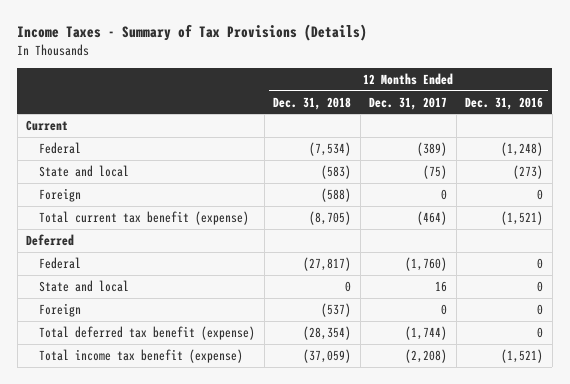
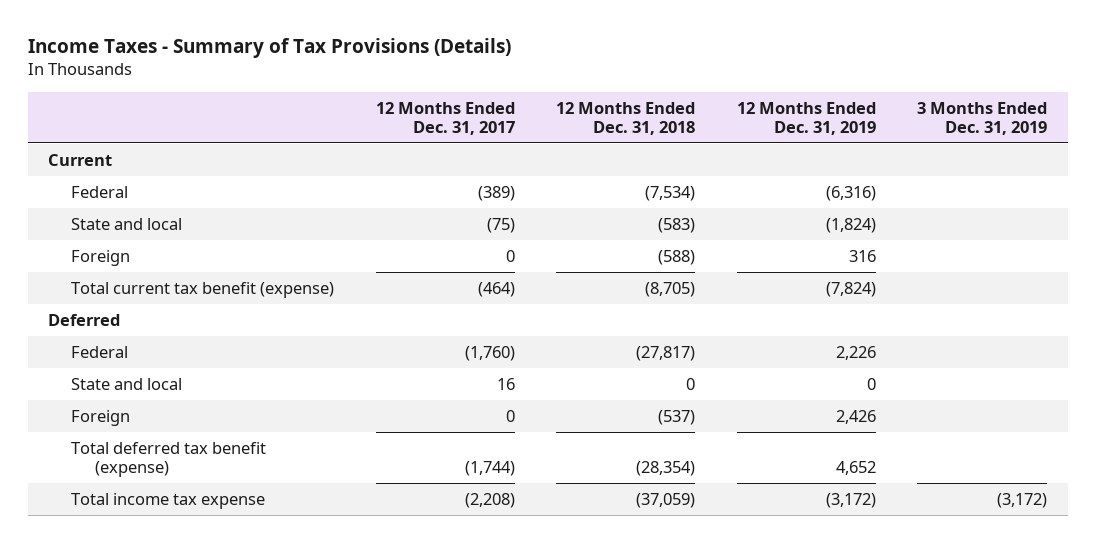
[465,96,544,110] Dec. 31, 2016 -> none
none -> [736,101,876,135] 12 Months Ended Dec. 31, 2019
none -> [917,101,1048,135] 3 Months Ended Dec. 31, 2019
[39,348,244,363] Total income tax benefit (expense) -> [71,492,266,509] Total income tax expense

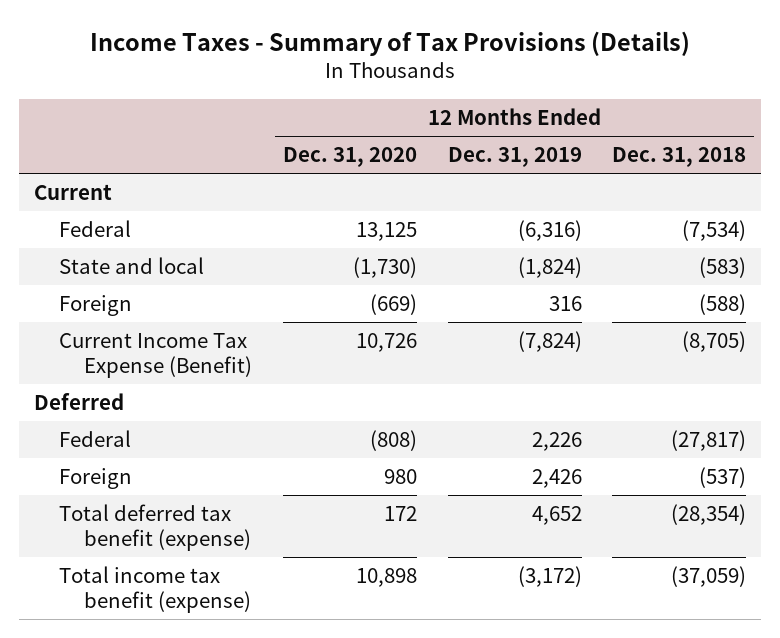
[375,101,515,135] 12 Months Ended Dec. 31, 2017 -> none
[917,101,1048,135] 3 Months Ended Dec. 31, 2019 -> none
none -> [282,147,417,168] Dec. 31, 2020
[71,281,335,298] Total current tax benefit (expense) -> [59,333,253,379] Current Income Tax Expense (Benefit)
[71,377,183,390] State and local -> none
[71,492,266,509] Total income tax expense -> [59,566,252,614] Total income tax benefit (expense)

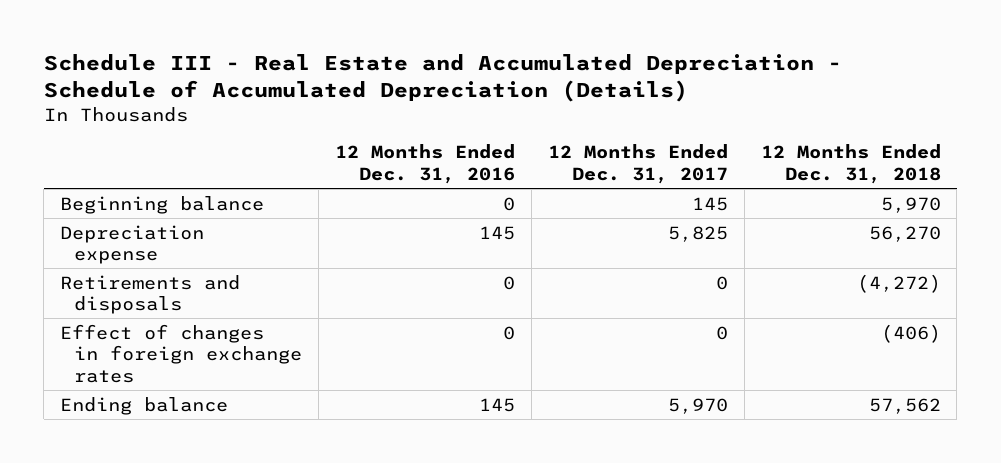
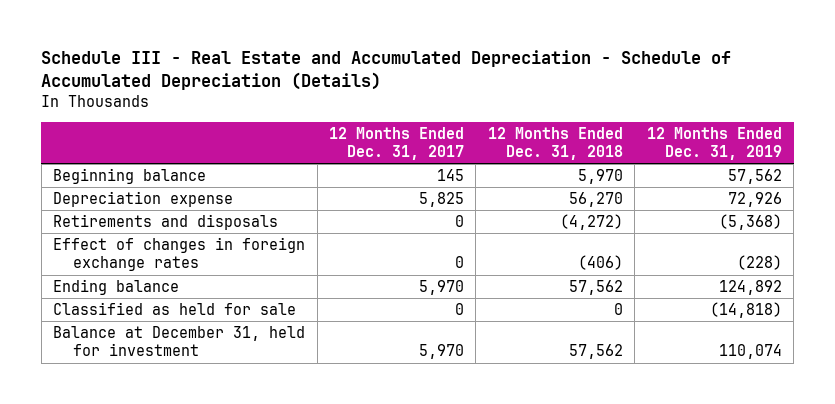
[334,144,515,184] 12 Months Ended Dec. 31, 2016 -> none
none -> [646,126,782,161] 12 Months Ended Dec. 31, 2019
none -> [53,302,297,316] Classified as held for sale
none -> [53,326,306,357] Balance at December 31, held for investment

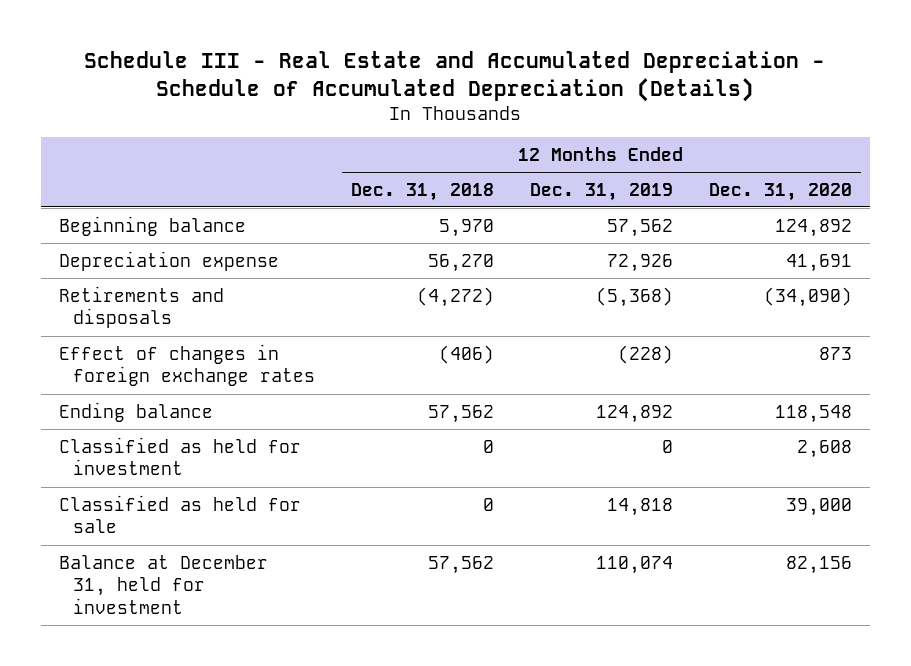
[329,126,465,161] 12 Months Ended Dec. 31, 2017 -> none
none -> [708,182,852,201] Dec. 31, 2020
none -> [58,436,301,476] Classified as held for investment
[709,302,782,319] (14,818) -> [606,497,673,516] 14,818

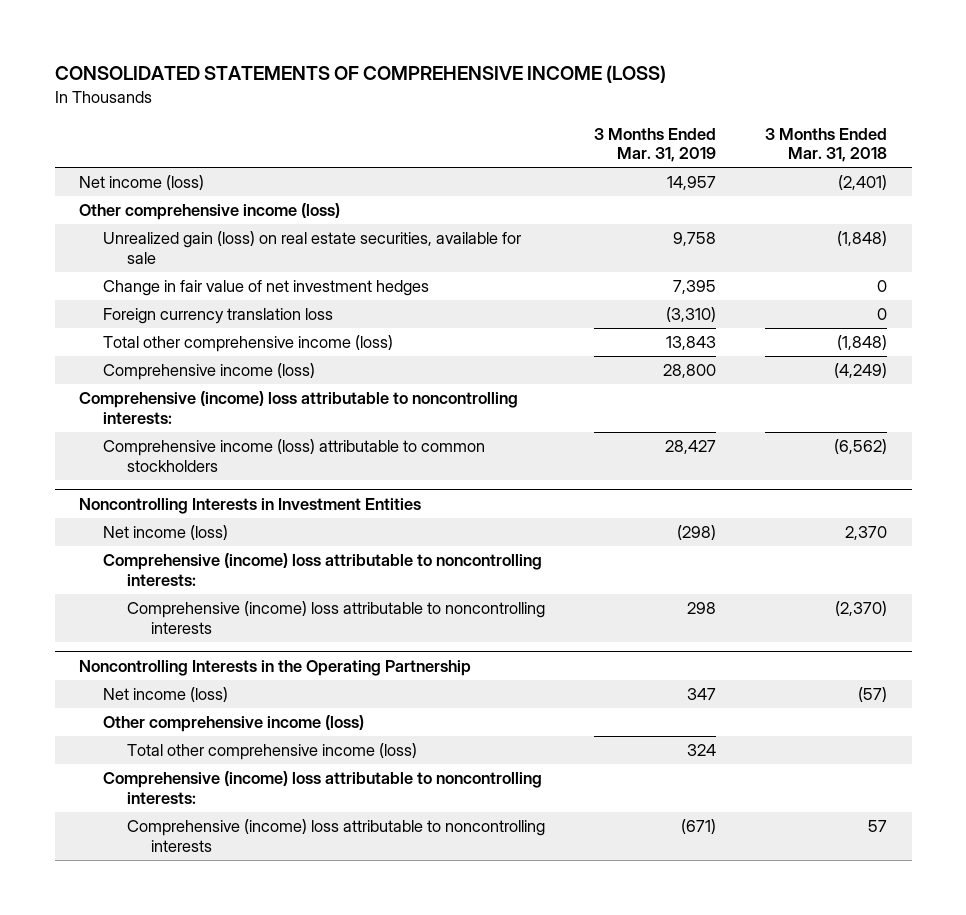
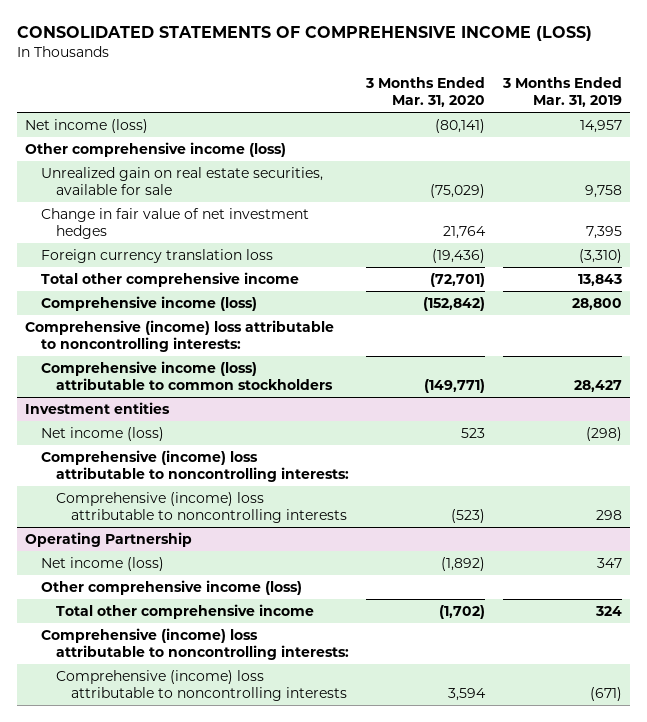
[765,127,888,163] 3 Months Ended Mar. 31, 2018 -> none
none -> [365,76,486,108] 3 Months Ended Mar. 31, 2020
[103,231,522,264] Unrealized gain (loss) on real estate securities, available for sale -> [40,166,323,196] Unrealized gain on real estate securities, available for sale
[103,335,394,353] Total other comprehensive income (loss) -> [40,271,299,287] Total other comprehensive income
[79,497,422,514] Noncontrolling Interests in Investment Entities -> [25,401,171,414] Investment entities
[79,659,472,676] Noncontrolling Interests in the Operating Partnership -> [25,531,193,547] Operating Partnership
[127,743,418,761] Total other comprehensive income (loss) -> [55,603,314,619] Total other comprehensive income

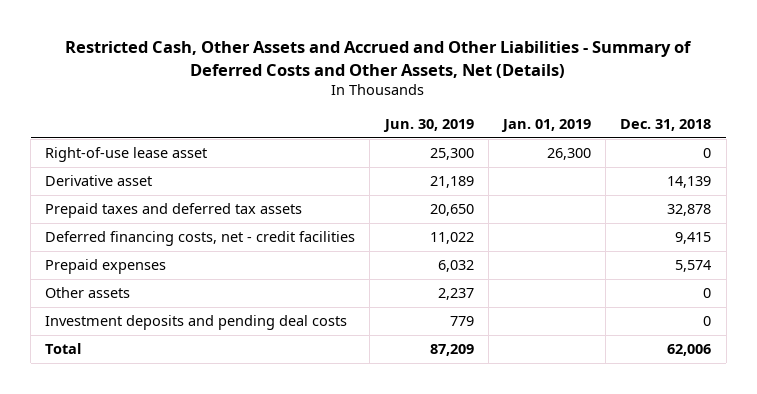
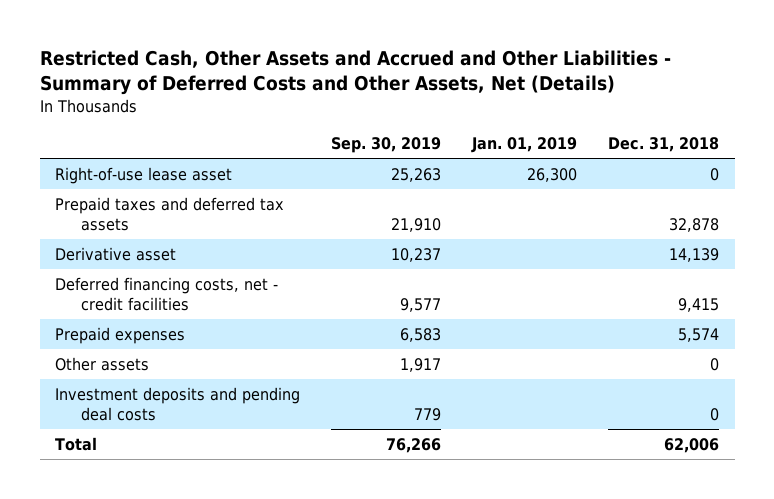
[382,118,474,132] Jun. 30, 2019 -> none
none -> [331,136,442,153] Sep. 30, 2019
[45,175,153,187] Derivative asset -> [55,247,177,262] Derivative asset

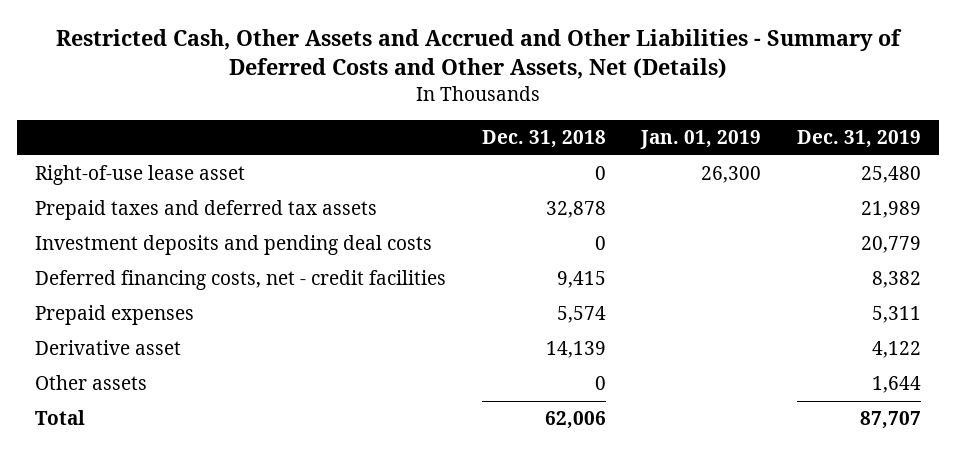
[331,136,442,153] Sep. 30, 2019 -> none
none -> [797,129,922,148] Dec. 31, 2019
[55,387,301,421] Investment deposits and pending deal costs -> [34,235,432,256] Investment deposits and pending deal costs
[55,247,177,262] Derivative asset -> [34,340,181,356] Derivative asset

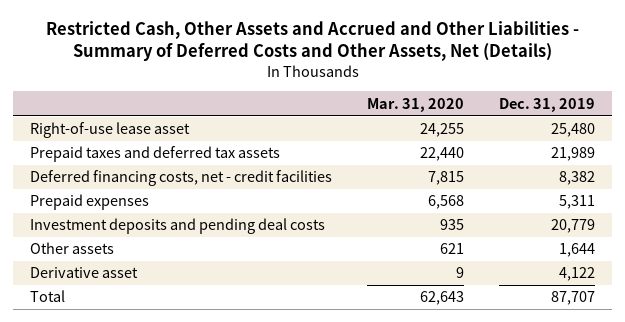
[481,129,606,148] Dec. 31, 2018 -> none
[640,129,762,149] Jan. 01, 2019 -> none
none -> [367,97,465,112] Mar. 31, 2020
[34,235,432,256] Investment deposits and pending deal costs -> [30,218,326,235] Investment deposits and pending deal costs
[34,340,181,356] Derivative asset -> [30,267,139,279] Derivative asset

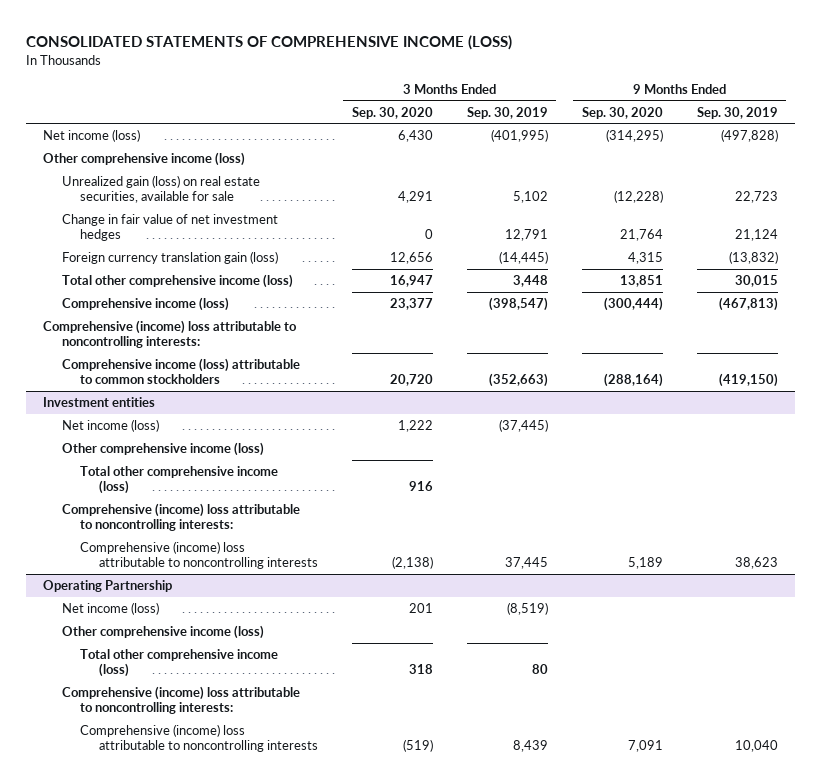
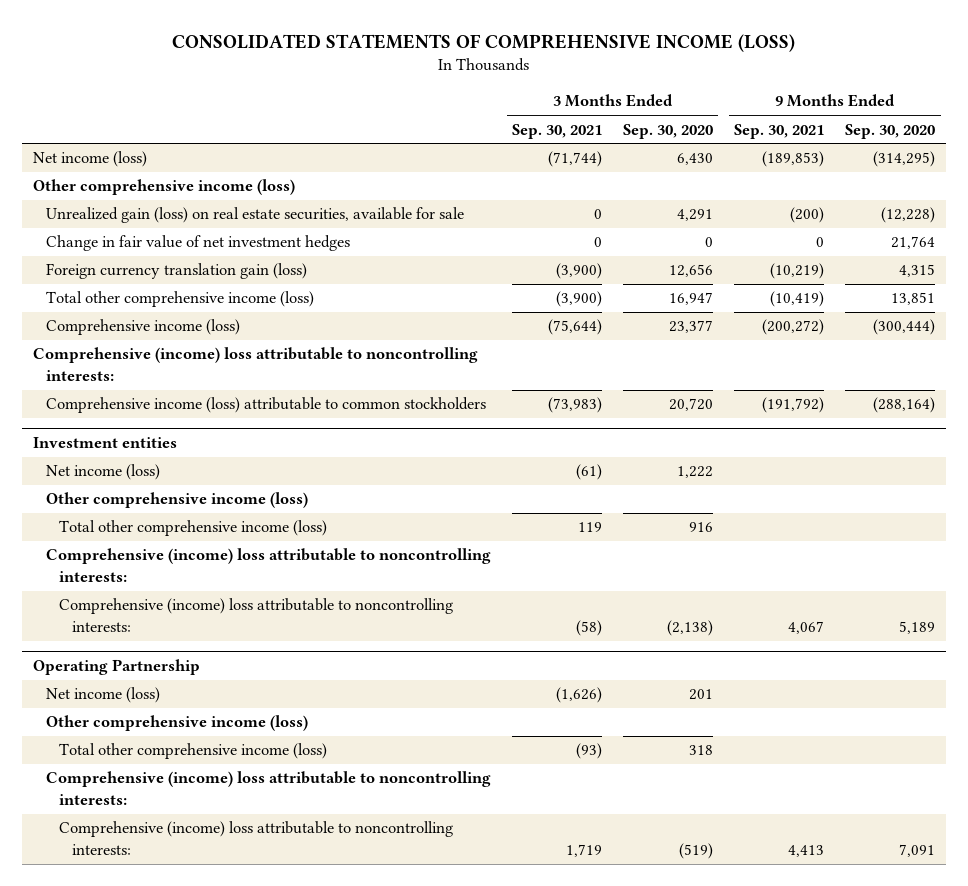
[466,106,548,119] Sep. 30, 2019 -> none
[696,106,778,119] Sep. 30, 2019 -> none
none -> [511,123,602,139] Sep. 30, 2021
none -> [734,123,825,139] Sep. 30, 2021
[80,541,318,570] Comprehensive (income) loss attributable to noncontrolling interests -> [58,598,453,632] Comprehensive (income) loss attributable to noncontrolling interests:
[80,724,318,753] Comprehensive (income) loss attributable to noncontrolling interests -> [58,821,453,855] Comprehensive (income) loss attributable to noncontrolling interests:

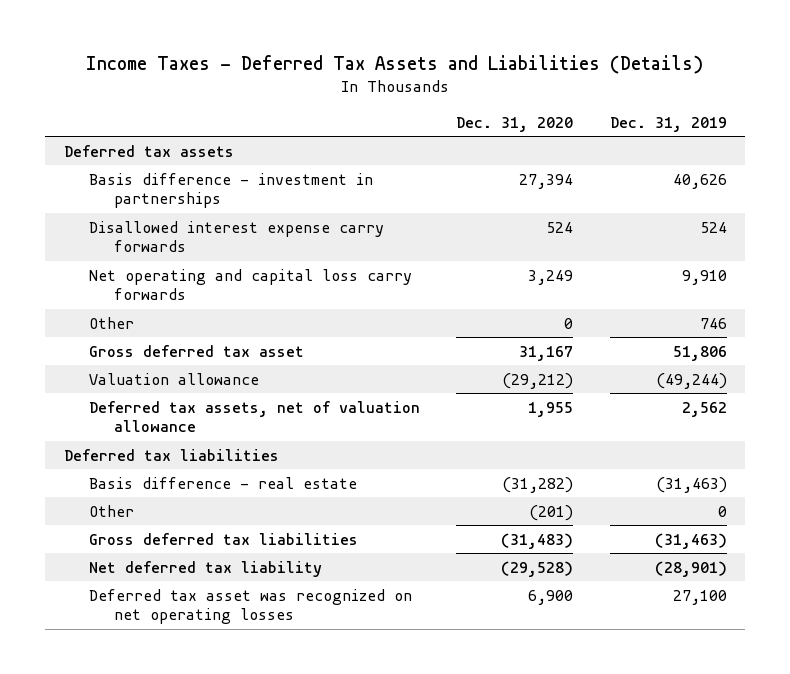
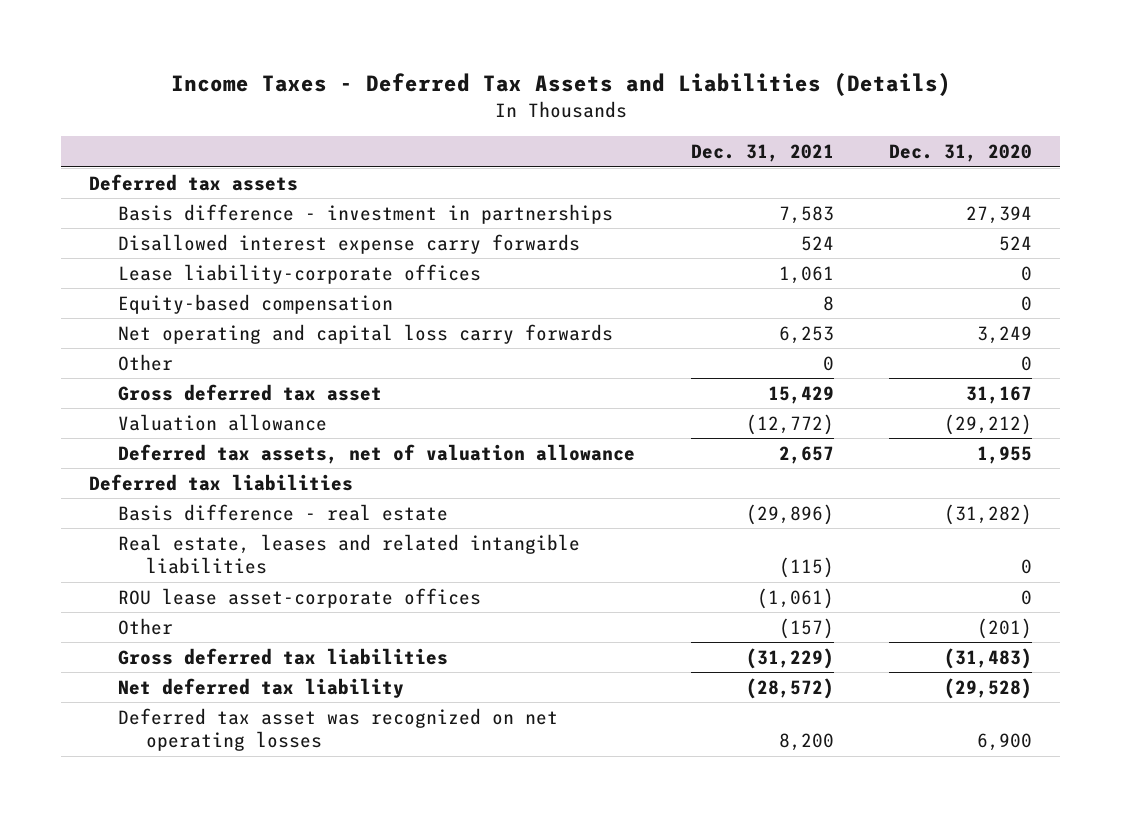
[609,116,727,132] Dec. 31, 2019 -> none
none -> [690,144,834,163] Dec. 31, 2021
none -> [117,263,481,284] Lease liability-corporate offices
none -> [117,293,393,314] Equity-based compensation
none -> [117,533,580,575] Real estate, leases and related intangible liabilities
none -> [117,587,481,608] ROU lease asset-corporate offices

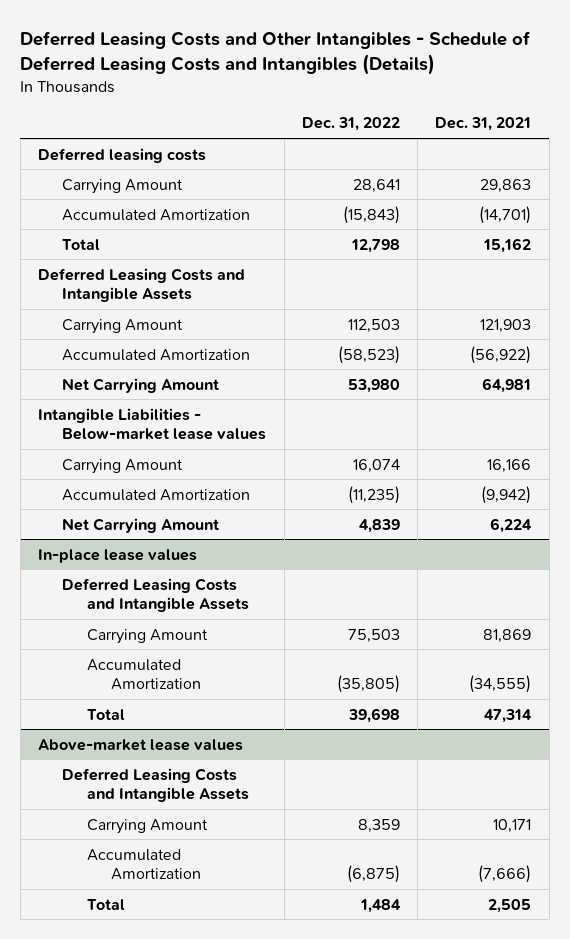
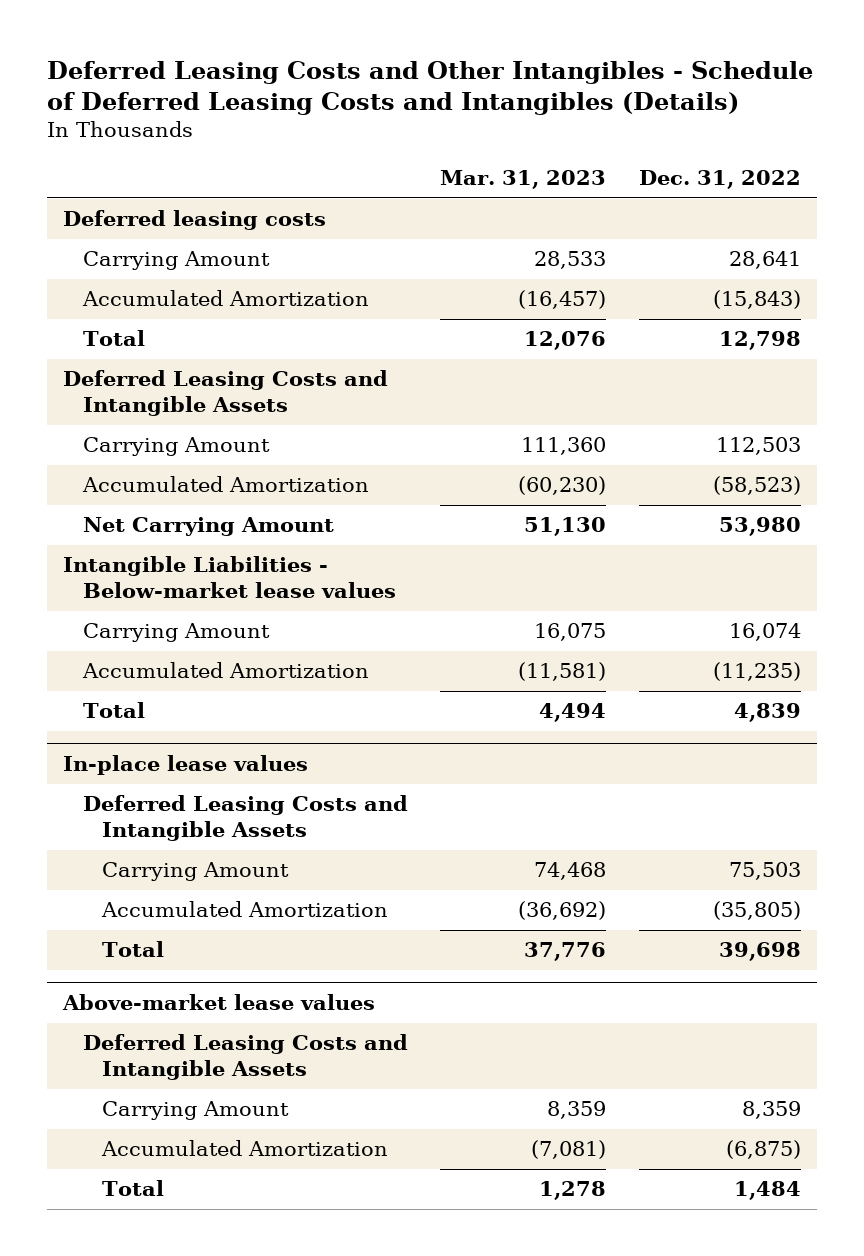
[435,117,532,132] Dec. 31, 2021 -> none
none -> [440,170,607,190] Mar. 31, 2023
[62,517,220,533] Net Carrying Amount -> [82,702,145,719] Total

